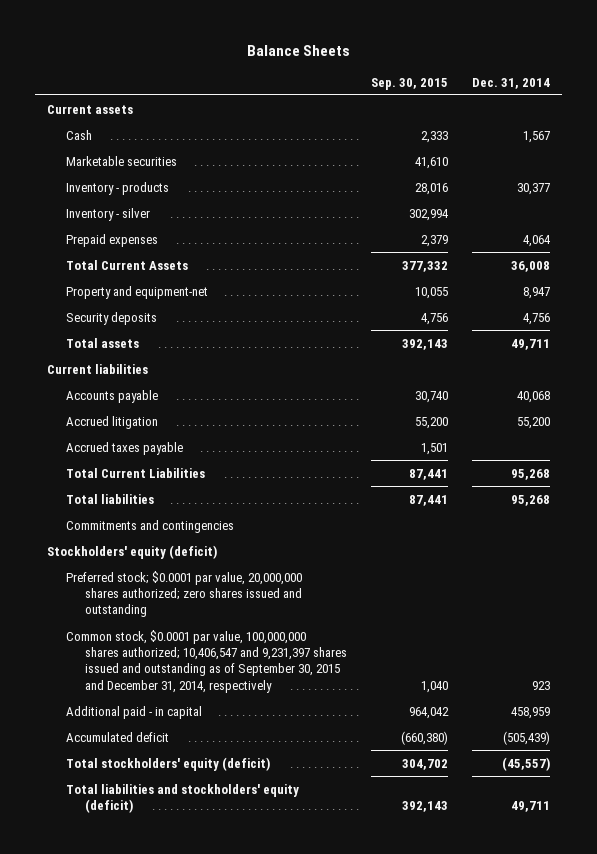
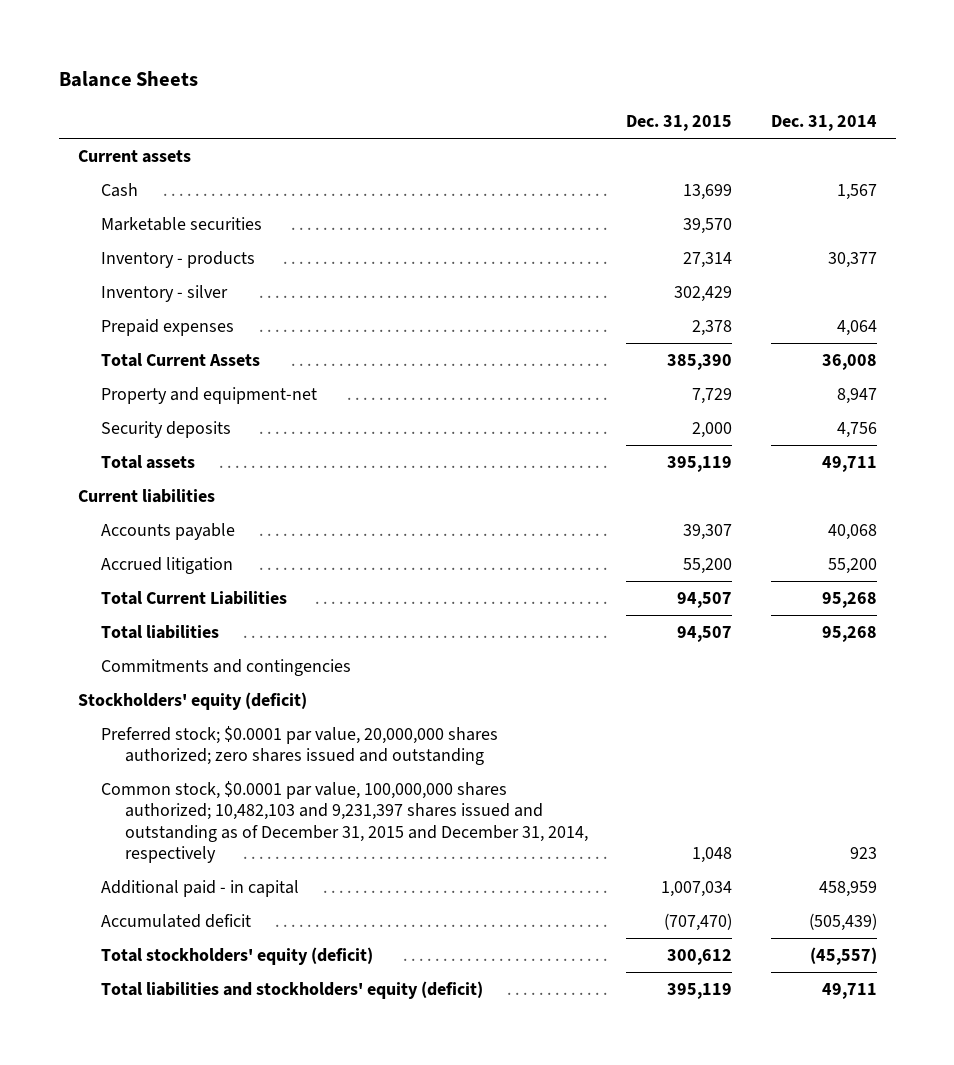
[370,77,448,90] Sep. 30, 2015 -> none
none -> [626,115,733,132] Dec. 31, 2015
[66,441,184,455] Accrued taxes payable -> none
[66,629,348,693] Common stock, $0.0001 par value, 100,000,000 shares authorized; 10,406,547 and 9,231,397 shares issued and outstanding as of September 30, 2015 and December 31, 2014, respectively -> [101,780,589,864] Common stock, $0.0001 par value, 100,000,000 shares authorized; 10,482,103 and 9,231,397 shares issued and outstanding as of December 31, 2015 and December 31, 2014, respectively

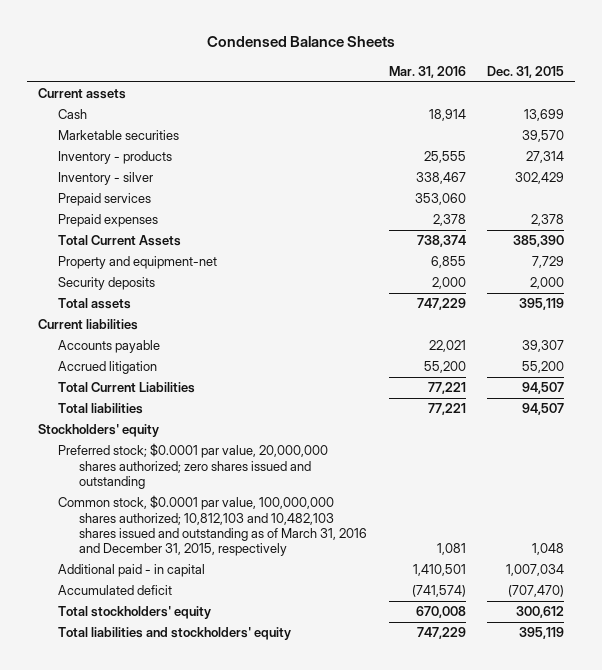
[58,71,198,88] Balance Sheets -> [206,36,395,48] Condensed Balance Sheets
[770,115,877,132] Dec. 31, 2014 -> none
none -> [388,65,466,78] Mar. 31, 2016
none -> [58,193,152,207] Prepaid services
[101,658,352,676] Commitments and contingencies -> none
[77,691,307,710] Stockholders' equity (deficit) -> [37,424,159,438] Stockholders' equity
[101,780,589,864] Common stock, $0.0001 par value, 100,000,000 shares authorized; 10,482,103 and 9,231,397 shares issued and outstanding as of December 31, 2015 and December 31, 2014, respectively -> [58,495,367,557] Common stock, $0.0001 par value, 100,000,000 shares authorized; 10,812,103 and 10,482,103 shares issued and outstanding as of March 31, 2016 and December 31, 2015, respectively
[101,946,374,965] Total stockholders' equity (deficit) -> [58,606,212,620] Total stockholders' equity
[101,980,484,999] Total liabilities and stockholders' equity (deficit) -> [58,627,292,641] Total liabilities and stockholders' equity

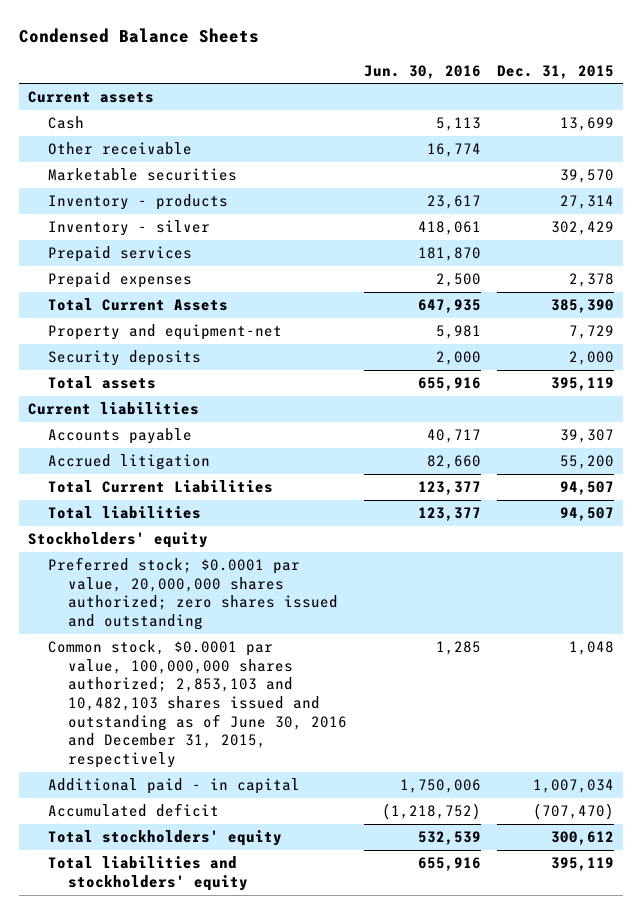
[388,65,466,78] Mar. 31, 2016 -> none
none -> [363,64,481,79] Jun. 30, 2016
none -> [47,142,192,156] Other receivable
[58,495,367,557] Common stock, $0.0001 par value, 100,000,000 shares authorized; 10,812,103 and 10,482,103 shares issued and outstanding as of March 31, 2016 and December 31, 2015, respectively -> [47,640,347,768] Common stock, $0.0001 par value, 100,000,000 shares authorized; 2,853,103 and 10,482,103 shares issued and outstanding as of June 30, 2016 and December 31, 2015, respectively

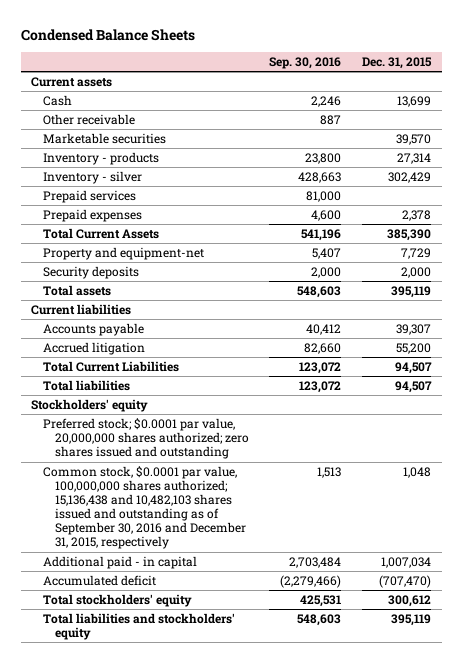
[363,64,481,79] Jun. 30, 2016 -> none
none -> [269,56,342,69] Sep. 30, 2016
[47,640,347,768] Common stock, $0.0001 par value, 100,000,000 shares authorized; 2,853,103 and 10,482,103 shares issued and outstanding as of June 30, 2016 and December 31, 2015, respectively -> [43,465,246,550] Common stock, $0.0001 par value, 100,000,000 shares authorized; 15,136,438 and 10,482,103 shares issued and outstanding as of September 30, 2016 and December 31, 2015, respectively

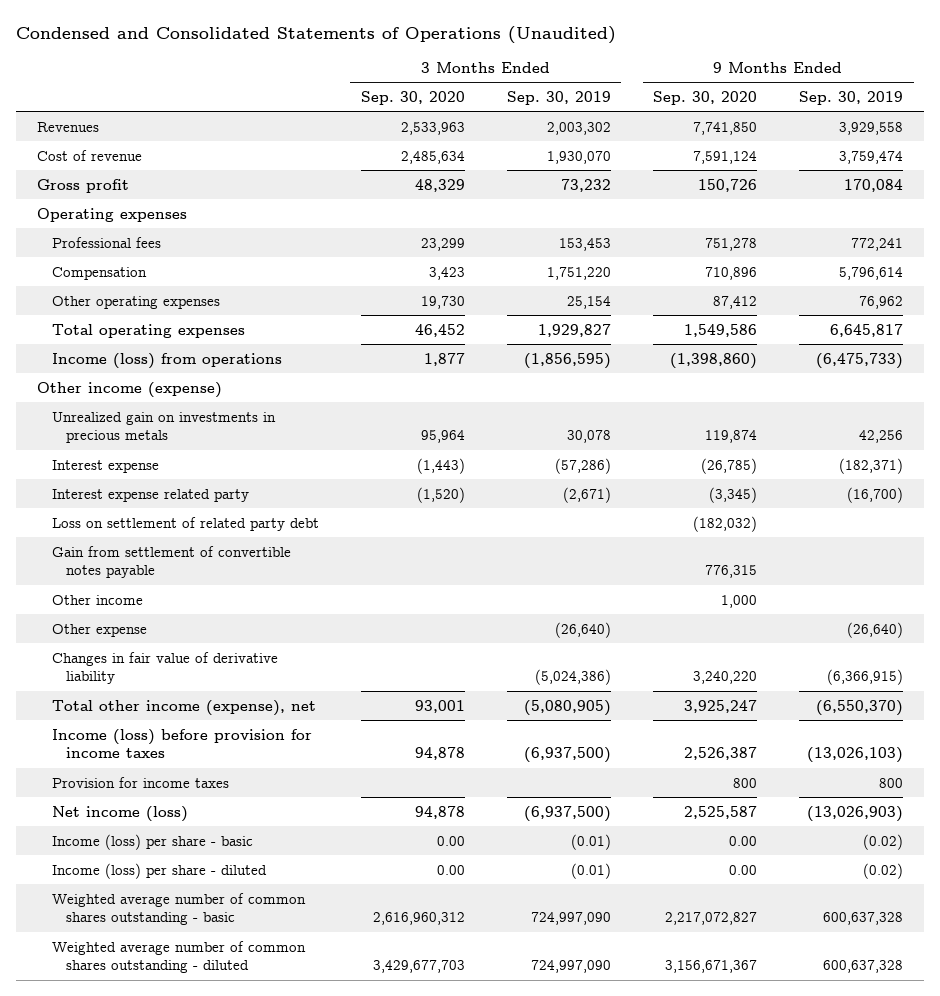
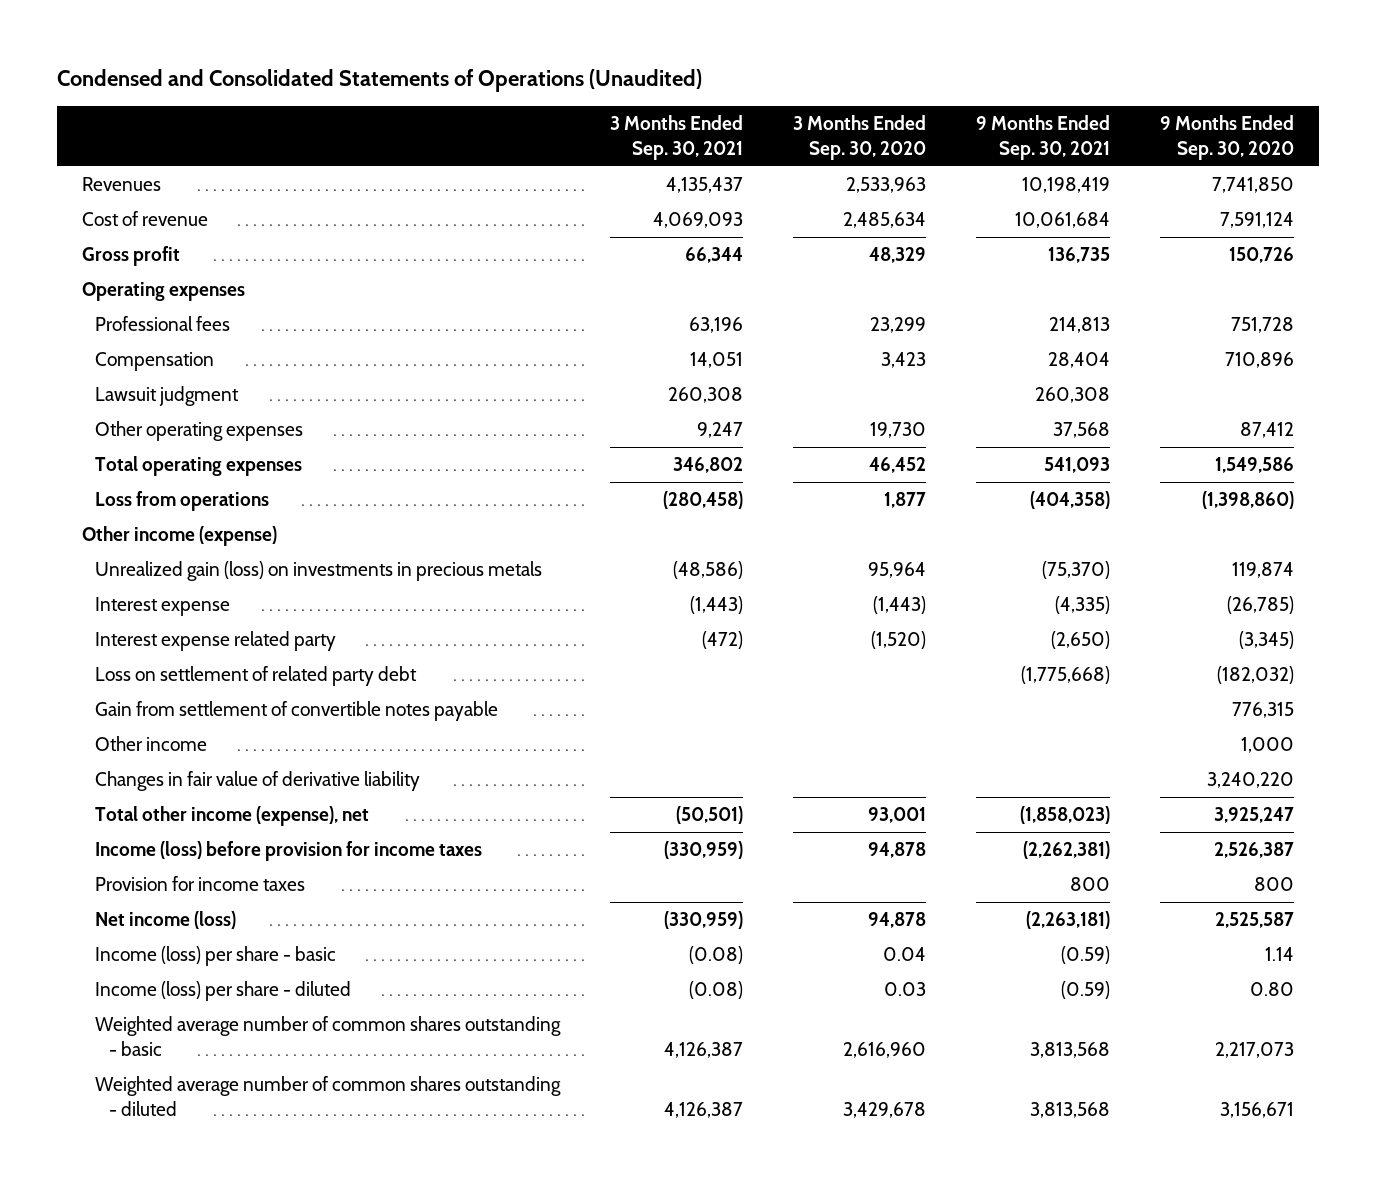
[506,90,611,105] Sep. 30, 2019 -> none
[799,90,904,105] Sep. 30, 2019 -> none
none -> [610,115,744,160] 3 Months Ended Sep. 30, 2021
none -> [976,115,1111,160] 9 Months Ended Sep. 30, 2021
[705,237,758,251] 751,278 -> [1231,317,1295,334] 751,728
none -> [95,386,240,407] Lawsuit judgment
[51,352,282,369] Income (loss) from operations -> [95,491,270,512] Loss from operations
[51,411,276,444] Unrealized gain on investments in precious metals -> [95,561,543,582] Unrealized gain (loss) on investments in precious metals
[51,623,147,637] Other expense -> none
[436,835,465,846] 0.00 -> [883,947,927,962] 0.04
[729,835,758,846] 0.00 -> [1265,947,1295,962] 1.14
[436,864,465,875] 0.00 -> [884,982,927,997] 0.03
[729,864,758,875] 0.00 -> [1250,982,1295,997] 0.80
[372,912,465,926] 2,616,960,312 -> [843,1041,927,1058] 2,616,960
[665,912,758,926] 2,217,072,827 -> [1215,1041,1295,1058] 2,217,073
[372,960,465,974] 3,429,677,703 -> [843,1101,927,1118] 3,429,678
[665,960,758,974] 3,156,671,367 -> [1220,1101,1295,1118] 3,156,671

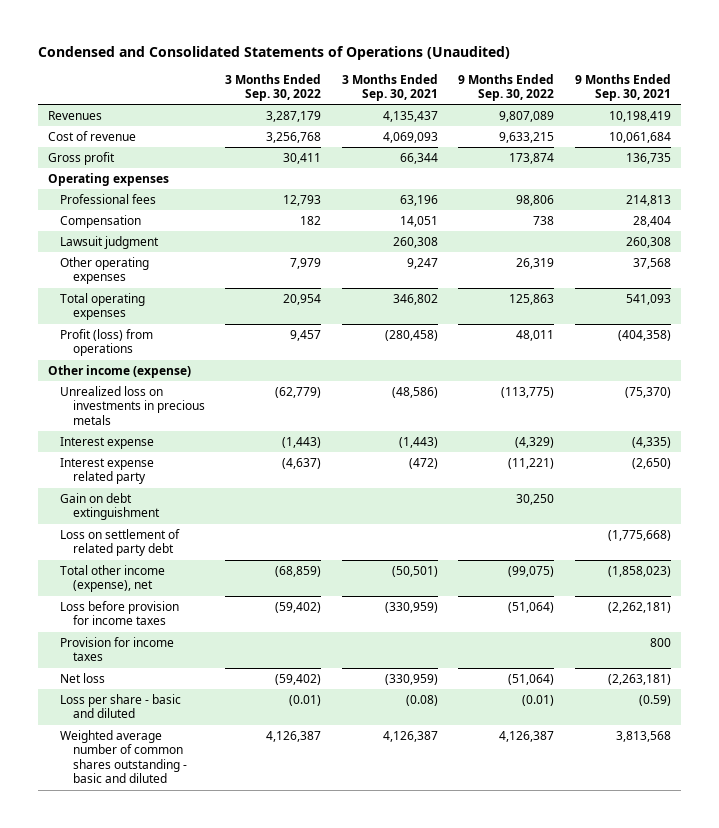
[793,115,927,160] 3 Months Ended Sep. 30, 2020 -> none
[1160,115,1295,160] 9 Months Ended Sep. 30, 2020 -> none
none -> [225,73,322,102] 3 Months Ended Sep. 30, 2022
none -> [458,73,555,102] 9 Months Ended Sep. 30, 2022
[95,491,270,512] Loss from operations -> [60,329,154,357] Profit (loss) from operations
[95,561,543,582] Unrealized gain (loss) on investments in precious metals -> [60,386,205,425] Unrealized loss on investments in precious metals
none -> [60,493,160,521] Gain on debt extinguishment
[95,701,499,722] Gain from settlement of convertible notes payable -> none
[95,736,208,752] Other income -> none
[95,771,421,792] Changes in fair value of derivative liability -> none
[95,841,483,862] Income (loss) before provision for income taxes -> [60,601,180,626] Loss before provision for income taxes
[1023,841,1111,860] (2,262,381) -> [607,602,671,614] (2,262,181)
[95,981,352,1002] Income (loss) per share - diluted -> none
[95,1076,562,1116] Weighted average number of common shares outstanding - diluted -> none
[95,911,237,930] Net income (loss) -> [60,673,106,684] Net loss
[95,946,337,967] Income (loss) per share - basic -> [60,694,182,719] Loss per share - basic and diluted
[95,1016,562,1056] Weighted average number of common shares outstanding - basic -> [60,730,187,784] Weighted average number of common shares outstanding - basic and diluted

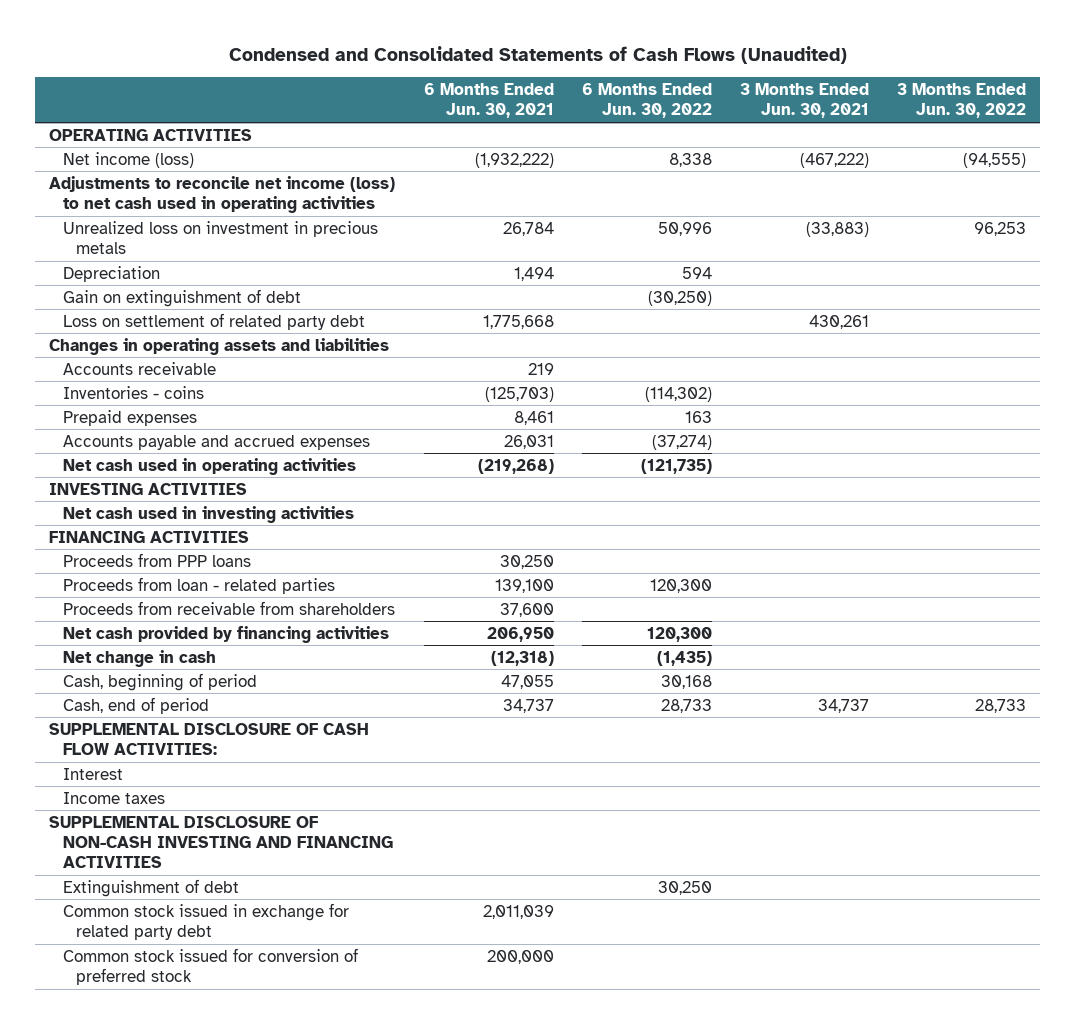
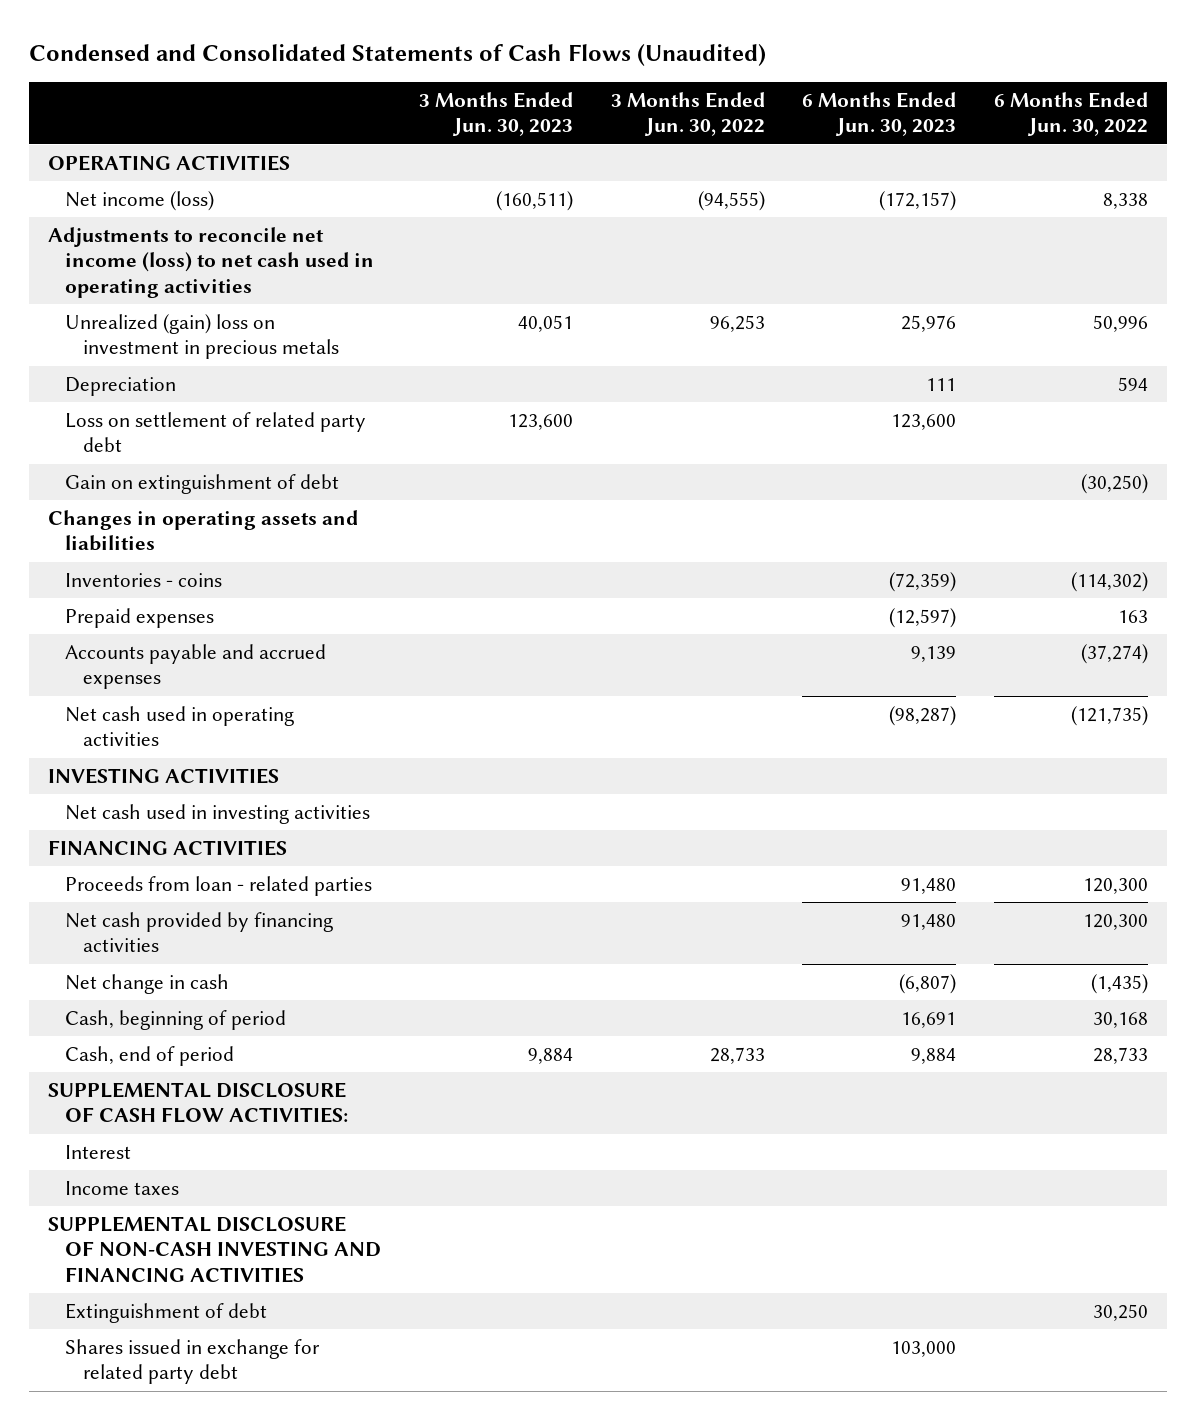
[423,83,554,119] 6 Months Ended Jun. 30, 2021 -> none
[740,83,870,119] 3 Months Ended Jun. 30, 2021 -> none
none -> [418,91,573,137] 3 Months Ended Jun. 30, 2023
none -> [802,91,957,137] 6 Months Ended Jun. 30, 2023
[62,220,378,255] Unrealized loss on investment in precious metals -> [65,313,339,360] Unrealized (gain) loss on investment in precious metals
[62,288,301,307] Gain on extinguishment of debt -> [65,473,340,494] Gain on extinguishment of debt
[62,361,216,375] Accounts receivable -> none
[62,552,251,567] Proceeds from PPP loans -> none
[62,600,395,615] Proceeds from receivable from shareholders -> none
[62,947,358,986] Common stock issued for conversion of preferred stock -> none
[62,902,349,941] Common stock issued in exchange for related party debt -> [65,1338,321,1385] Shares issued in exchange for related party debt

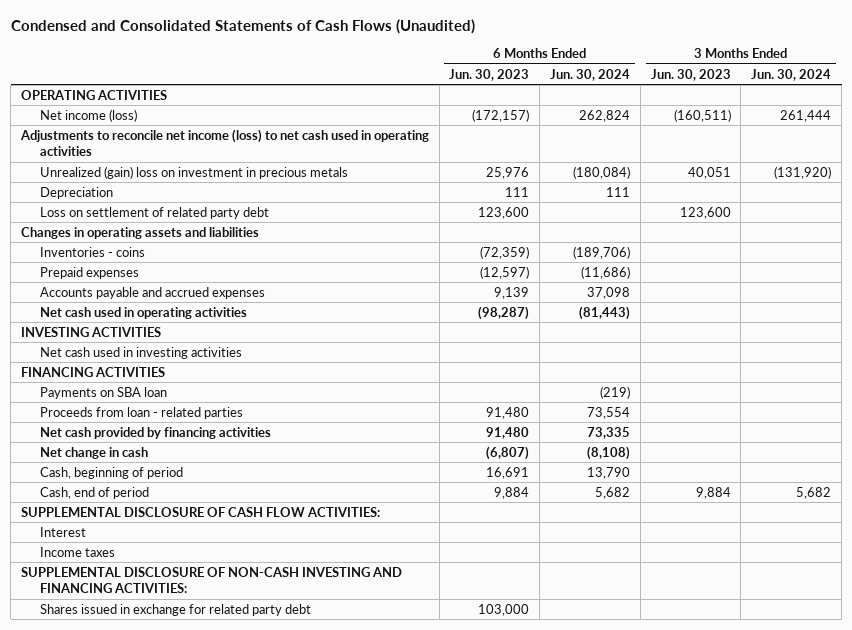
[610,91,765,137] 3 Months Ended Jun. 30, 2022 -> none
[993,91,1148,137] 6 Months Ended Jun. 30, 2022 -> none
none -> [550,68,631,81] Jun. 30, 2024
none -> [751,68,832,81] Jun. 30, 2024
[65,473,340,494] Gain on extinguishment of debt -> none
none -> [40,386,168,399] Payments on SBA loan
[65,1302,268,1323] Extinguishment of debt -> none
[47,1215,382,1283] SUPPLEMENTAL DISCLOSURE OF NON-CASH INVESTING AND FINANCING ACTIVITIES -> [20,566,402,594] SUPPLEMENTAL DISCLOSURE OF NON-CASH INVESTING AND FINANCING ACTIVITIES:

